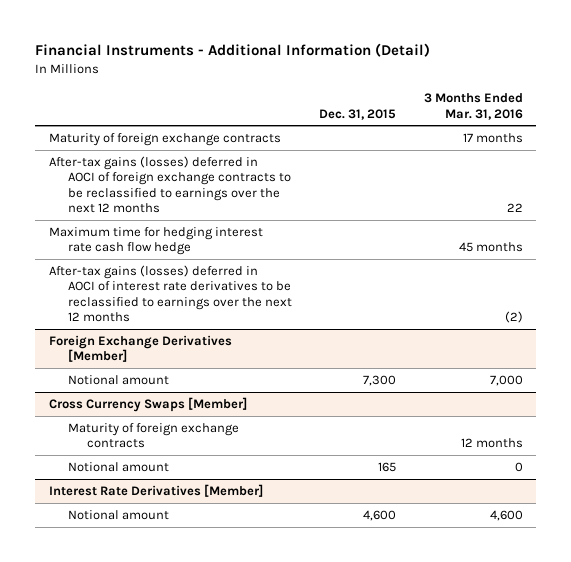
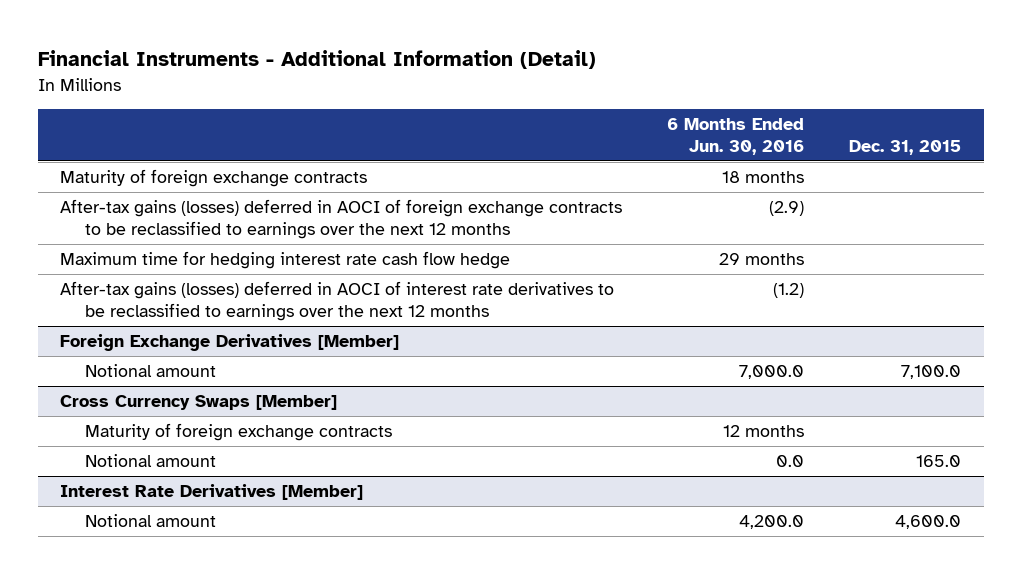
[423,93,523,120] 3 Months Ended Mar. 31, 2016 -> none
none -> [667,118,805,155] 6 Months Ended Jun. 30, 2016
[363,374,397,386] 7,300 -> [901,365,962,380] 7,100.0
[378,461,397,472] 165 -> [916,455,962,468] 165.0
[363,509,397,521] 4,600 -> [895,515,962,530] 4,600.0

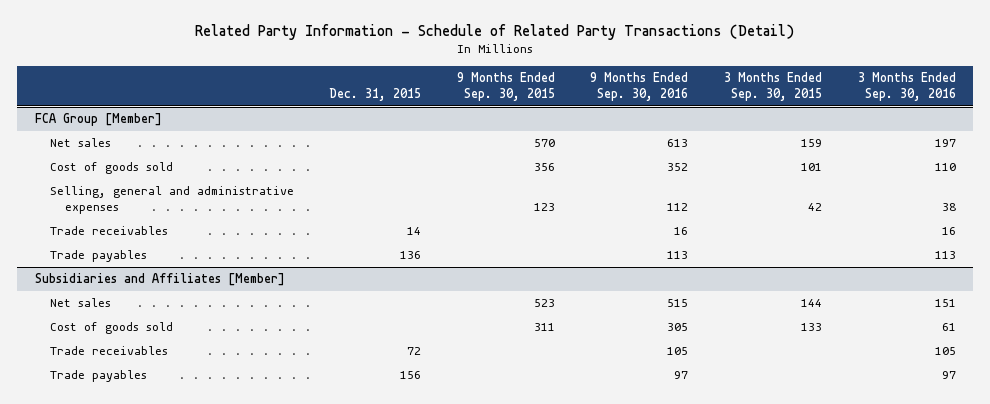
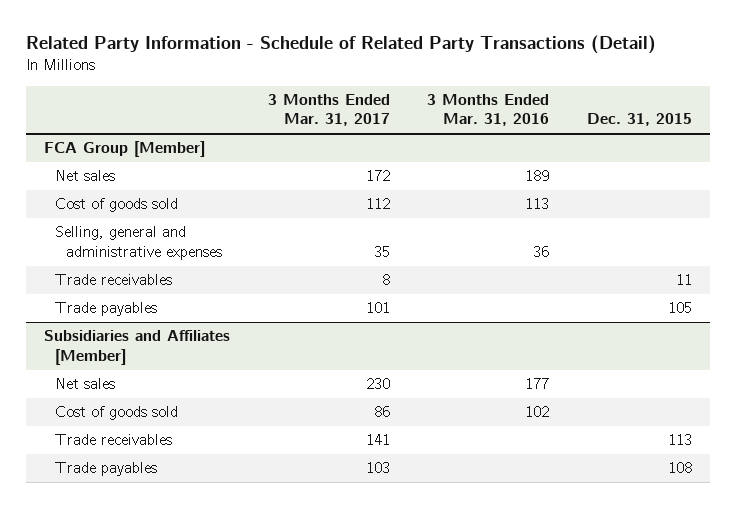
[456,72,555,101] 9 Months Ended Sep. 30, 2015 -> none
[590,72,689,101] 9 Months Ended Sep. 30, 2016 -> none
[724,72,823,101] 3 Months Ended Sep. 30, 2015 -> none
[857,72,956,101] 3 Months Ended Sep. 30, 2016 -> none
none -> [267,93,390,127] 3 Months Ended Mar. 31, 2017
none -> [427,93,550,127] 3 Months Ended Mar. 31, 2016
[407,227,422,236] 14 -> [675,274,692,286] 11
[400,251,422,260] 136 -> [667,302,692,314] 105
[407,347,422,356] 72 -> [667,434,692,446] 113
[400,371,422,380] 156 -> [667,462,692,474] 108

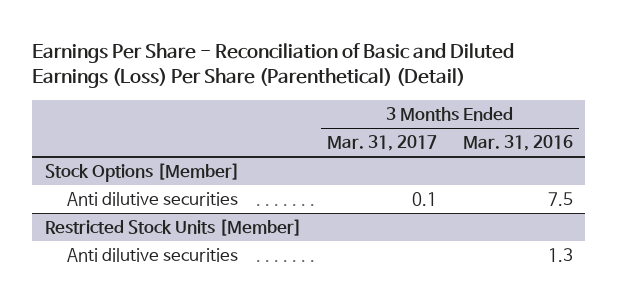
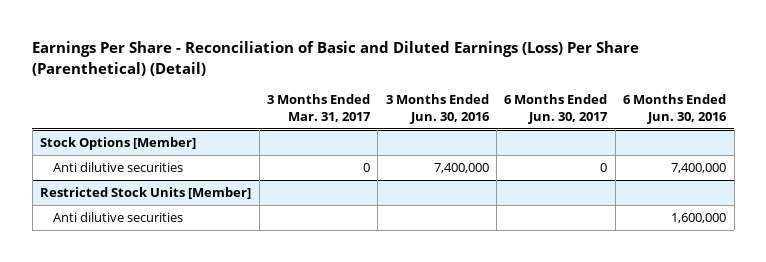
[462,135,573,152] Mar. 31, 2016 -> none
none -> [385,94,490,124] 3 Months Ended Jun. 30, 2016
none -> [504,94,609,124] 6 Months Ended Jun. 30, 2017
none -> [623,94,728,124] 6 Months Ended Jun. 30, 2016
[412,192,438,207] 0.1 -> [363,163,371,173] 0

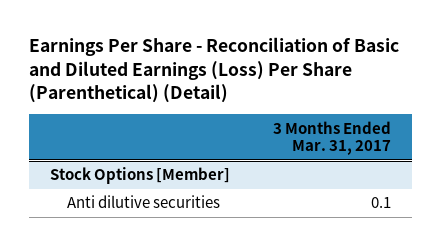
[385,94,490,124] 3 Months Ended Jun. 30, 2016 -> none
[504,94,609,124] 6 Months Ended Jun. 30, 2017 -> none
[623,94,728,124] 6 Months Ended Jun. 30, 2016 -> none
[40,187,252,200] Restricted Stock Units [Member] -> none
[52,212,183,223] Anti dilutive securities -> none
[363,163,371,173] 0 -> [371,197,392,209] 0.1

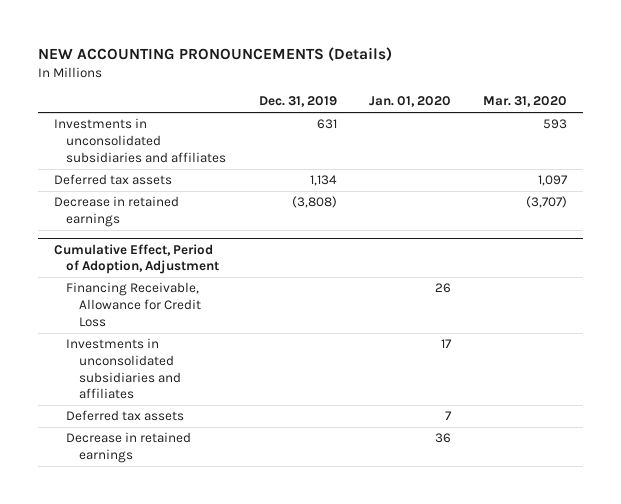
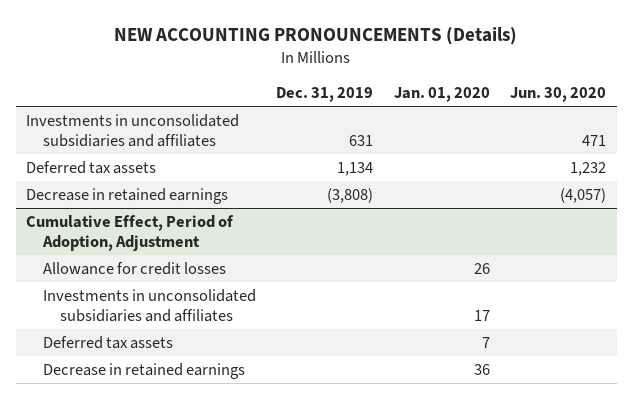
[483,96,568,108] Mar. 31, 2020 -> none
none -> [510,87,607,103] Jun. 30, 2020
[66,282,201,327] Financing Receivable, Allowance for Credit Loss -> [42,261,226,275] Allowance for credit losses

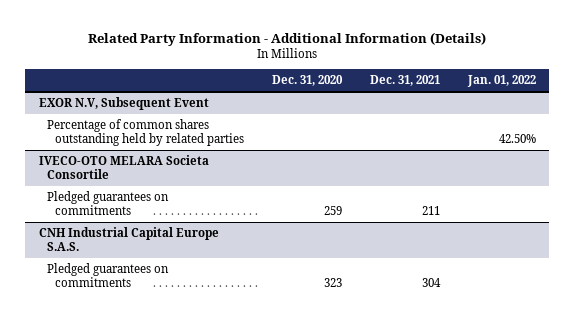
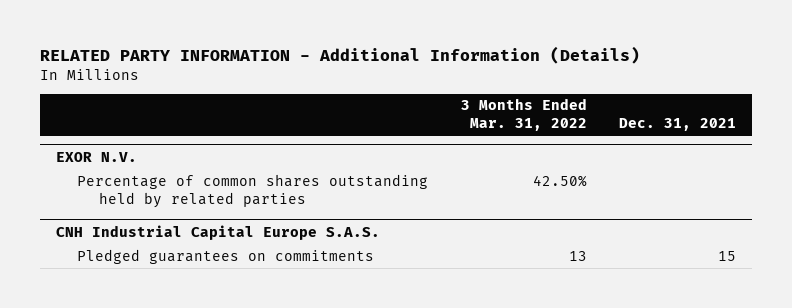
[88,31,487,46] Related Party Information - Additional Information (Details) -> [39,46,640,65] RELATED PARTY INFORMATION - Additional Information (Details)
[271,75,343,87] Dec. 31, 2020 -> none
[466,75,536,88] Jan. 01, 2022 -> none
none -> [460,98,587,132] 3 Months Ended Mar. 31, 2022
[39,97,210,111] EXOR N.V, Subsequent Event -> [55,151,137,162] EXOR N.V.
[39,155,210,179] IVECO-OTO MELARA Societa Consortile -> none
[47,191,170,215] Pledged guarantees on commitments -> none
[421,277,441,287] 304 -> [717,250,736,261] 15

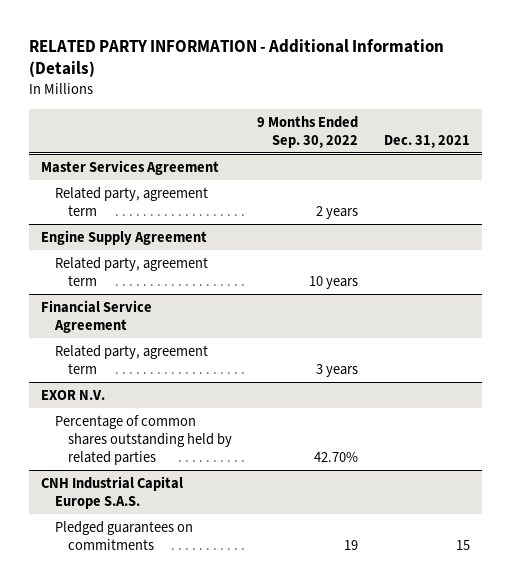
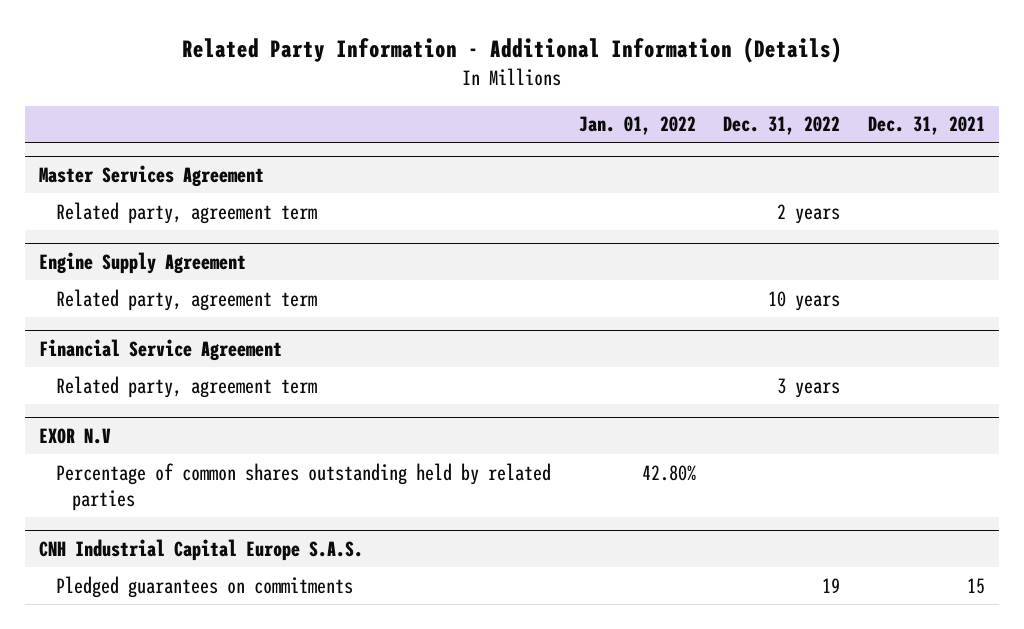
[28,38,444,78] RELATED PARTY INFORMATION - Additional Information (Details) -> [182,37,843,64] Related Party Information - Additional Information (Details)
[257,115,359,148] 9 Months Ended Sep. 30, 2022 -> none
none -> [578,116,696,136] Jan. 01, 2022
none -> [723,116,841,136] Dec. 31, 2022
[41,389,106,400] EXOR N.V. -> [39,427,112,444] EXOR N.V

